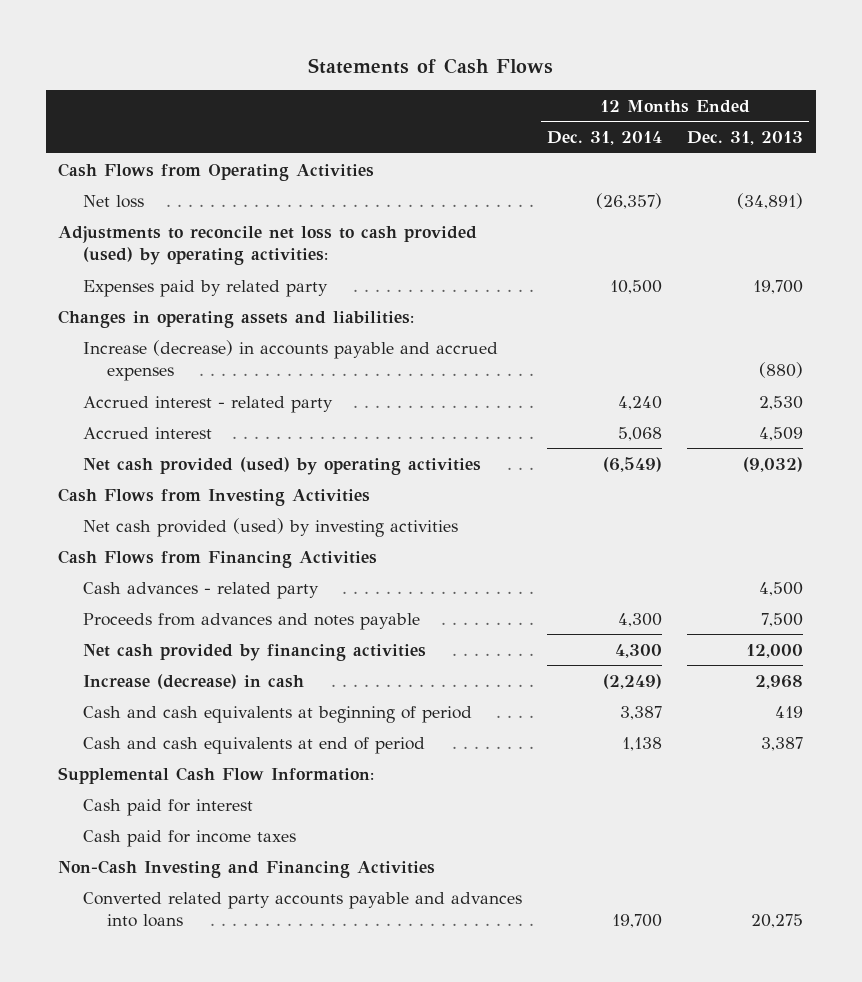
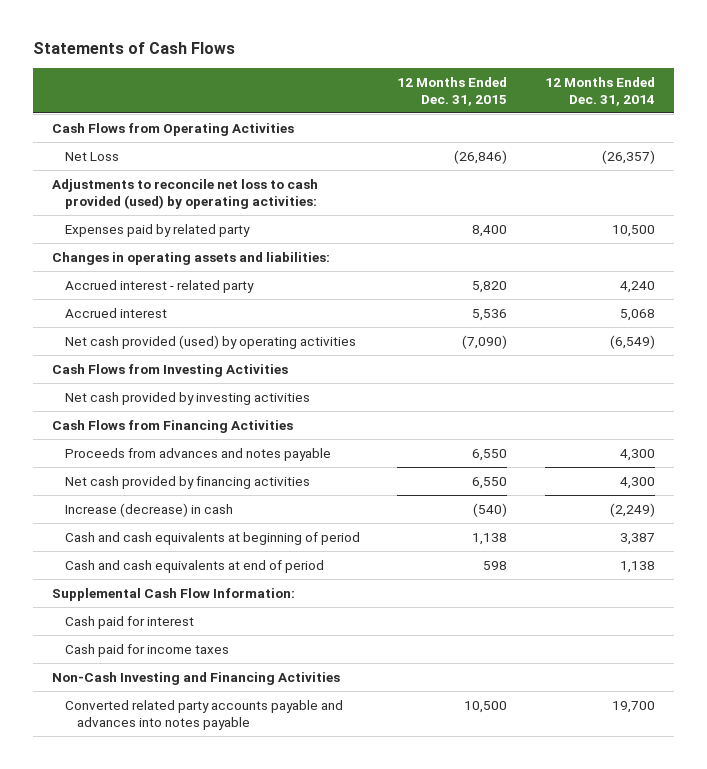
[687,131,804,146] Dec. 31, 2013 -> none
none -> [397,76,508,106] 12 Months Ended Dec. 31, 2015
[82,194,144,208] Net loss -> [64,151,119,161] Net Loss
[82,339,498,381] Increase (decrease) in accounts payable and accrued expenses -> none
[82,517,458,537] Net cash provided (used) by investing activities -> [64,391,310,405] Net cash provided by investing activities
[82,581,319,599] Cash advances - related party -> none
[82,891,522,927] Converted related party accounts payable and advances into loans -> [64,699,343,730] Converted related party accounts payable and advances into notes payable

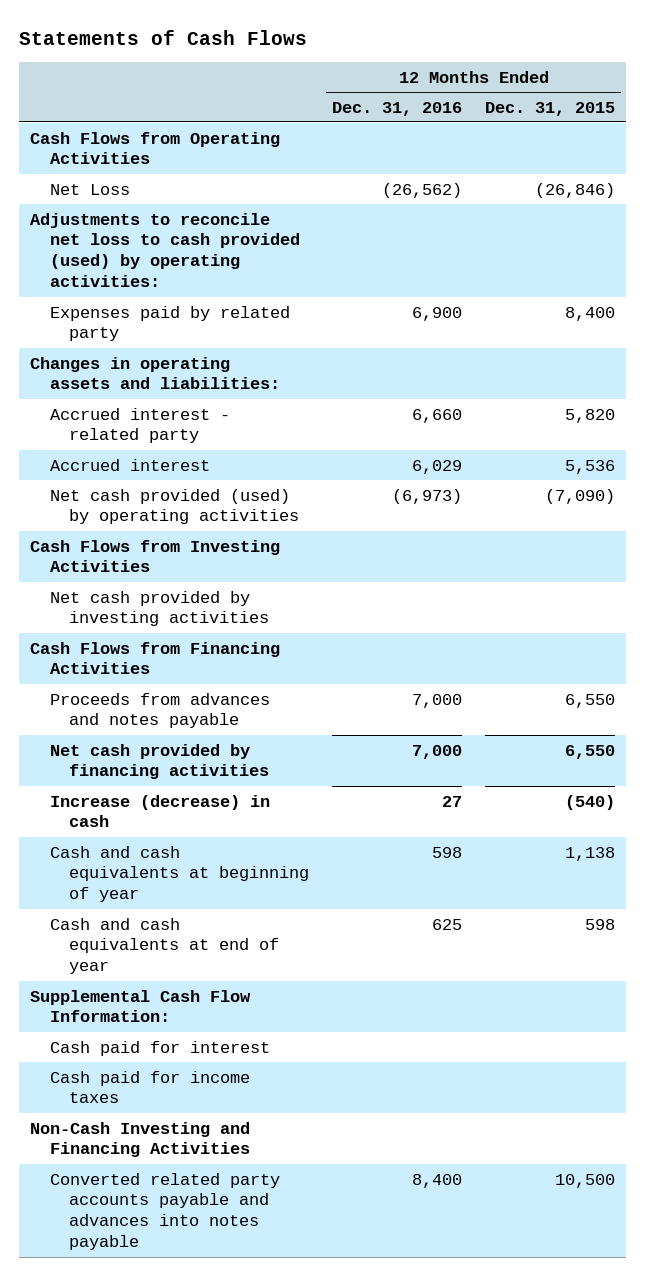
[545,76,656,106] 12 Months Ended Dec. 31, 2014 -> none
none -> [332,101,463,116] Dec. 31, 2016
[64,531,360,545] Cash and cash equivalents at beginning of period -> [49,845,310,903] Cash and cash equivalents at beginning of year
[64,559,324,573] Cash and cash equivalents at end of period -> [49,917,280,975] Cash and cash equivalents at end of year

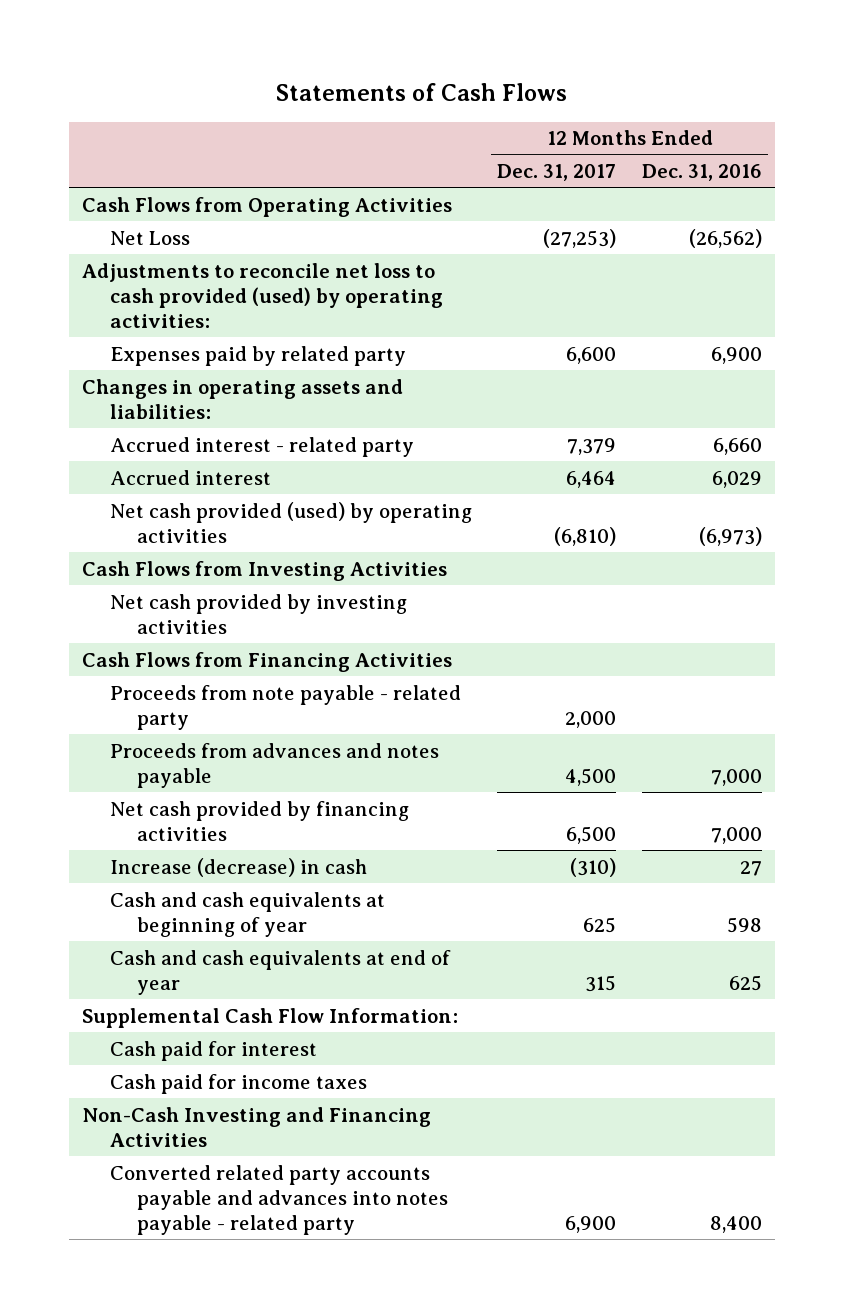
[485,101,616,116] Dec. 31, 2015 -> none
none -> [497,164,617,182] Dec. 31, 2017
none -> [109,684,461,730] Proceeds from note payable - related party
[49,1172,280,1251] Converted related party accounts payable and advances into notes payable -> [109,1164,449,1235] Converted related party accounts payable and advances into notes payable - related party

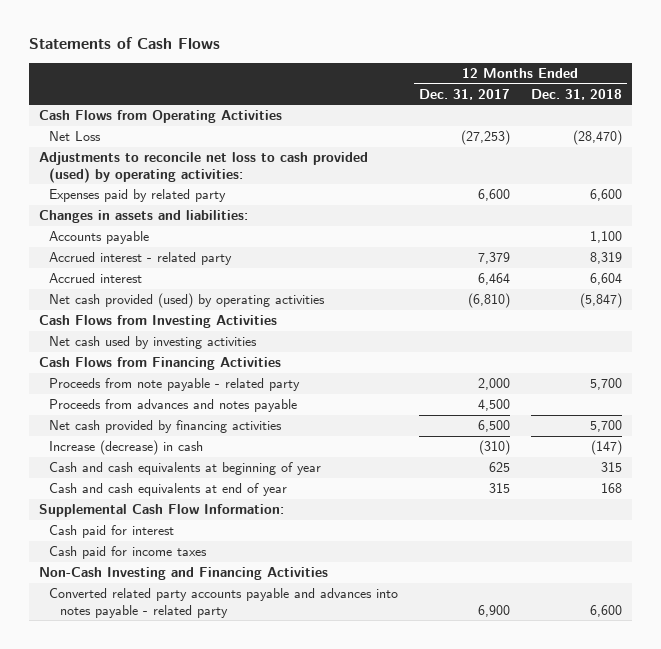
[641,164,762,182] Dec. 31, 2016 -> none
none -> [530,88,622,100] Dec. 31, 2018
[81,378,403,419] Changes in operating assets and liabilities: -> [39,210,249,224] Changes in assets and liabilities:
none -> [49,231,150,245] Accounts payable
[109,593,407,634] Net cash provided by investing activities -> [49,336,258,350] Net cash used by investing activities

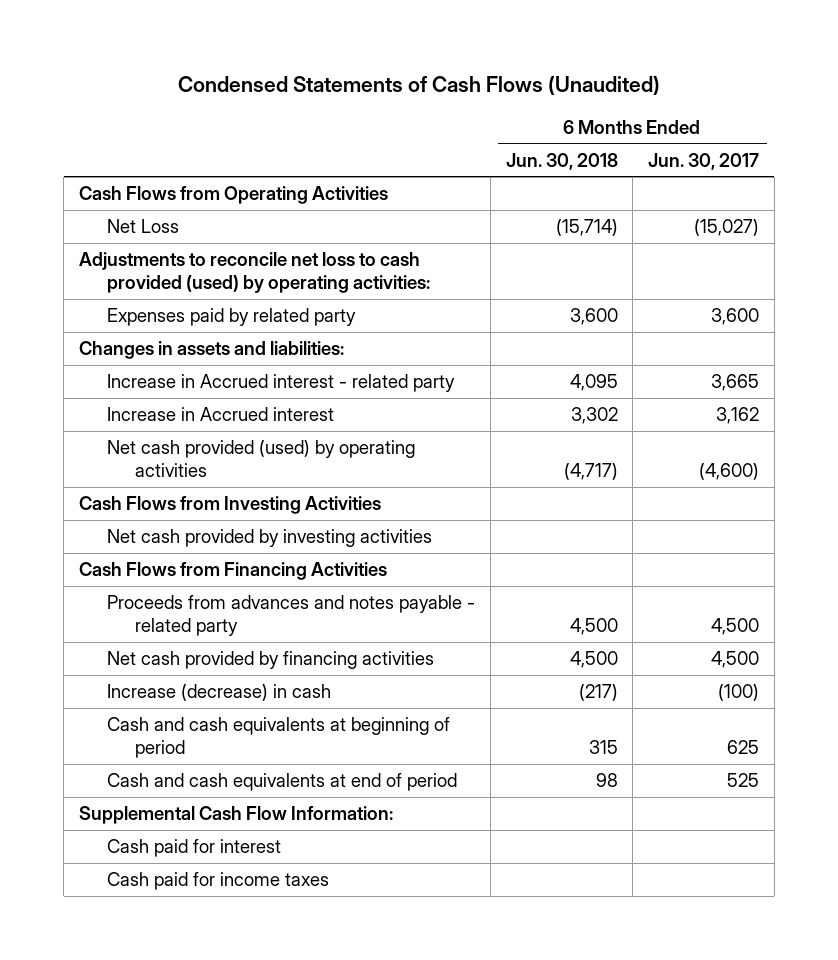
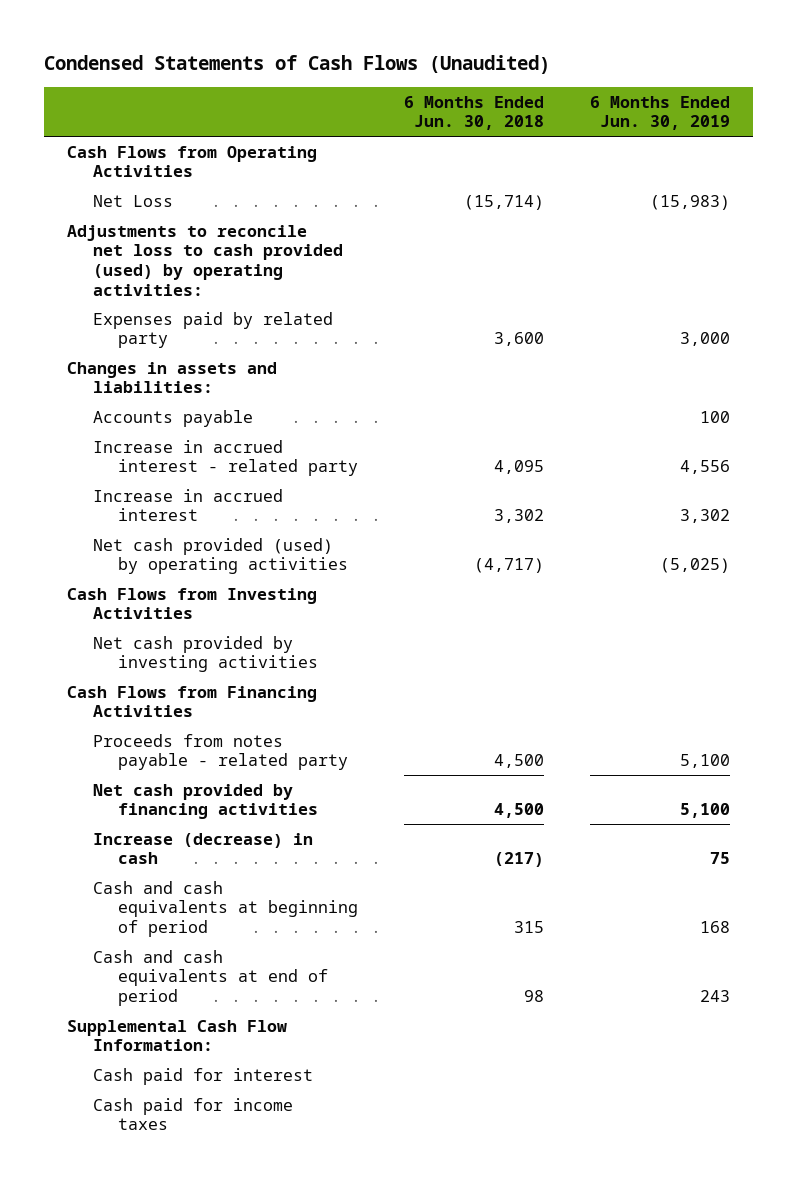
[648,152,760,170] Jun. 30, 2017 -> none
none -> [589,95,730,131] 6 Months Ended Jun. 30, 2019
none -> [92,409,253,427] Accounts payable
[107,374,456,393] Increase in Accrued interest - related party -> [92,439,359,477] Increase in accrued interest - related party
[107,407,335,422] Increase in Accrued interest -> [92,488,283,522] Increase in accrued interest
[107,595,476,636] Proceeds from advances and notes payable - related party -> [92,733,349,771] Proceeds from notes payable - related party

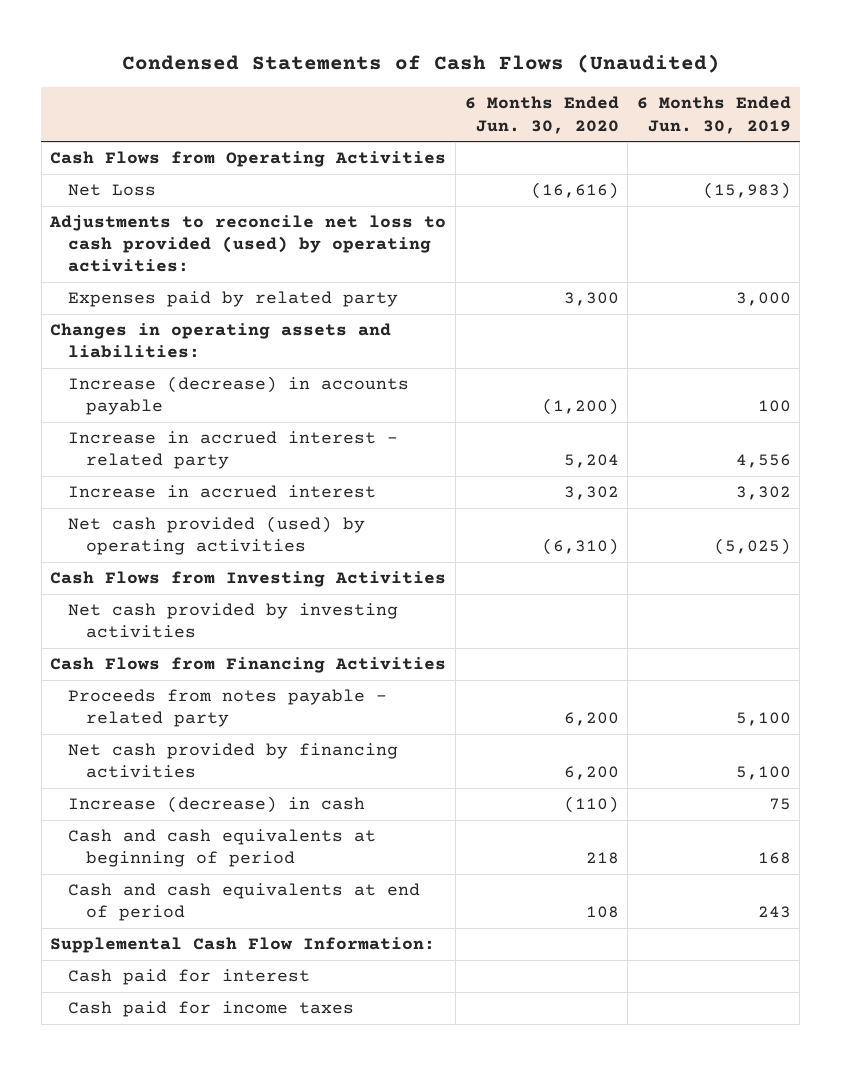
[404,95,545,131] 6 Months Ended Jun. 30, 2018 -> none
none -> [464,96,619,134] 6 Months Ended Jun. 30, 2020
[67,361,278,394] Changes in assets and liabilities: -> [50,323,392,359] Changes in operating assets and liabilities:
[92,409,253,427] Accounts payable -> [68,376,410,416] Increase (decrease) in accounts payable

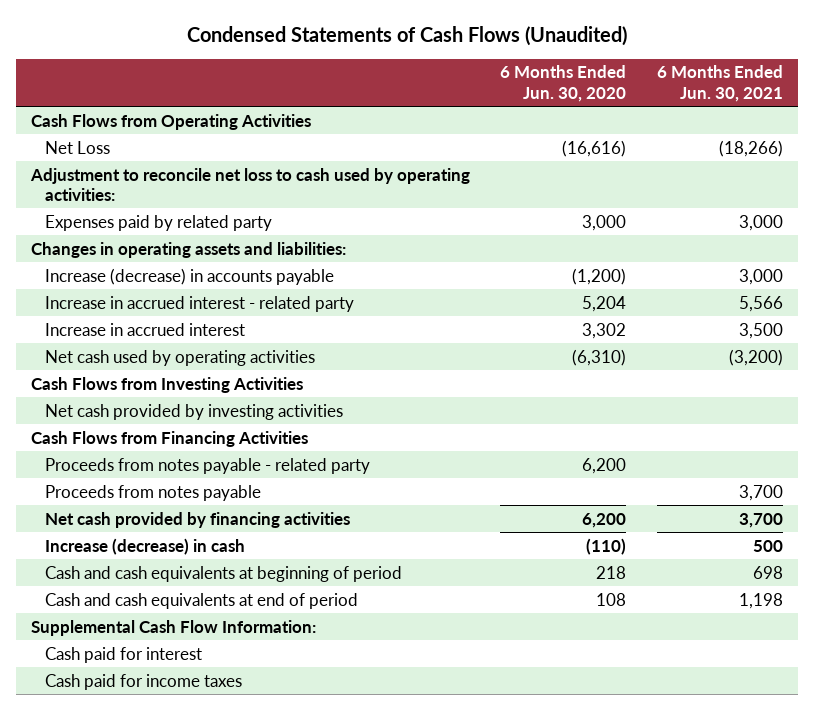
[636,96,791,134] 6 Months Ended Jun. 30, 2019 -> none
none -> [656,65,783,102] 6 Months Ended Jun. 30, 2021
[49,215,447,273] Adjustments to reconcile net loss to cash provided (used) by operating activities: -> [29,167,470,202] Adjustment to reconcile net loss to cash used by operating activities:
[563,292,619,307] 3,300 -> [582,214,627,231] 3,000
[68,516,366,556] Net cash provided (used) by operating activities -> [45,349,316,366] Net cash used by operating activities
none -> [45,484,262,501] Proceeds from notes payable

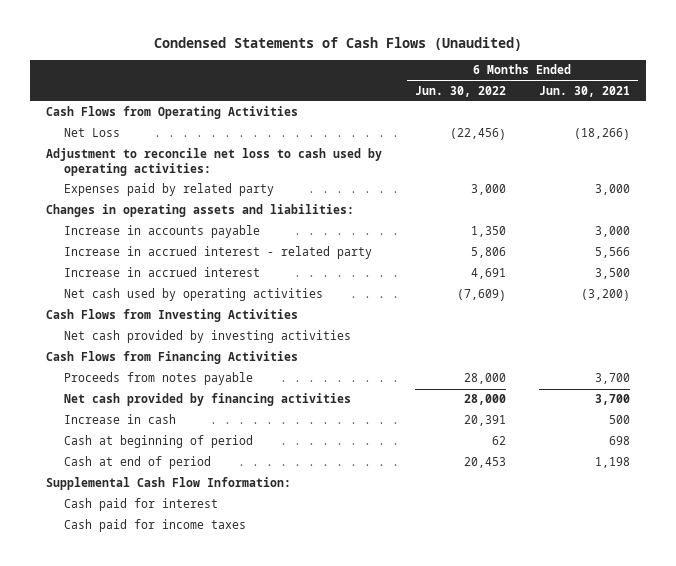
[500,65,627,102] 6 Months Ended Jun. 30, 2020 -> none
none -> [414,85,506,97] Jun. 30, 2022
[45,267,335,285] Increase (decrease) in accounts payable -> [64,225,261,239] Increase in accounts payable
[45,457,371,474] Proceeds from notes payable - related party -> none
[45,537,246,555] Increase (decrease) in cash -> [64,414,177,425] Increase in cash
[45,565,403,582] Cash and cash equivalents at beginning of period -> [64,435,254,449] Cash at beginning of period
[45,592,359,609] Cash and cash equivalents at end of period -> [64,456,212,470] Cash at end of period

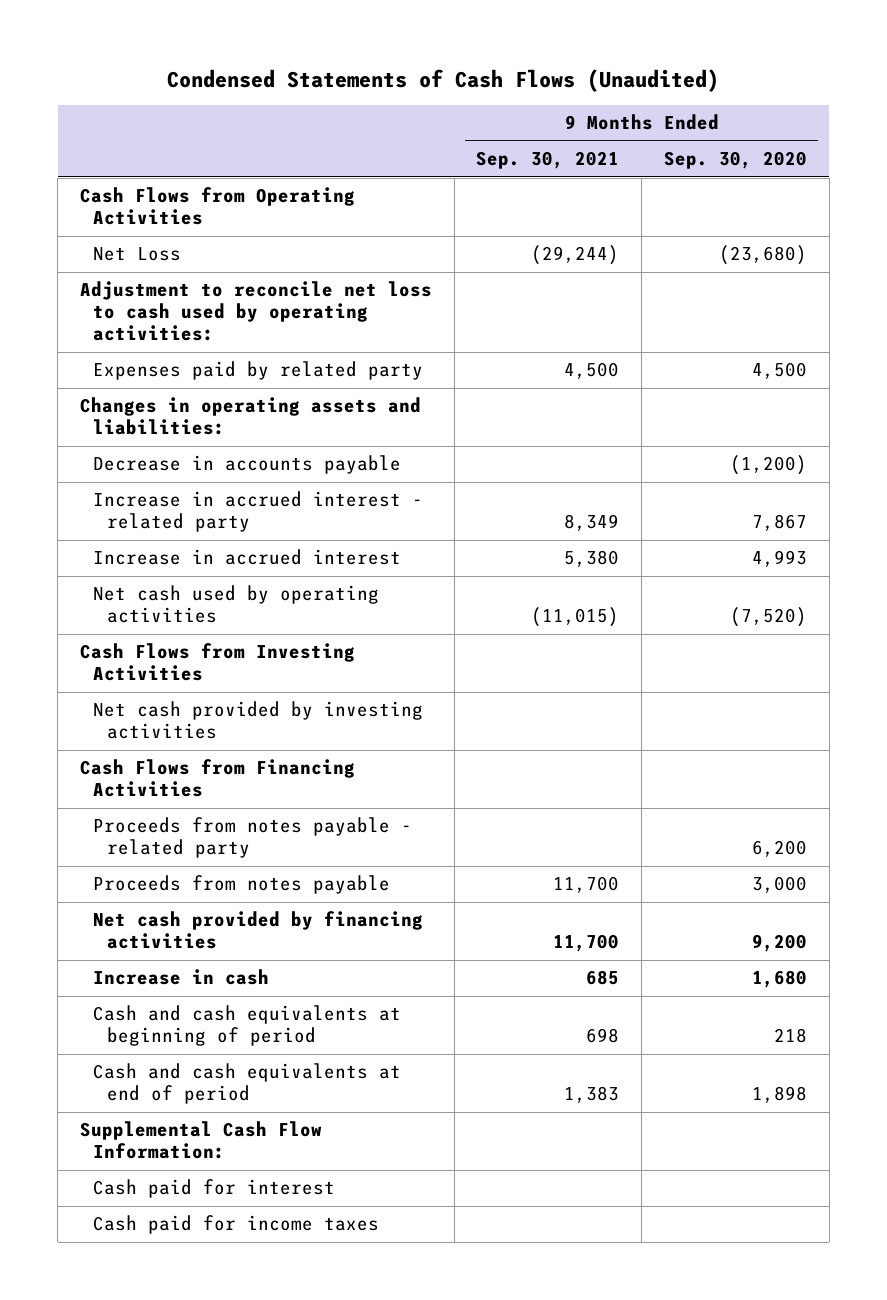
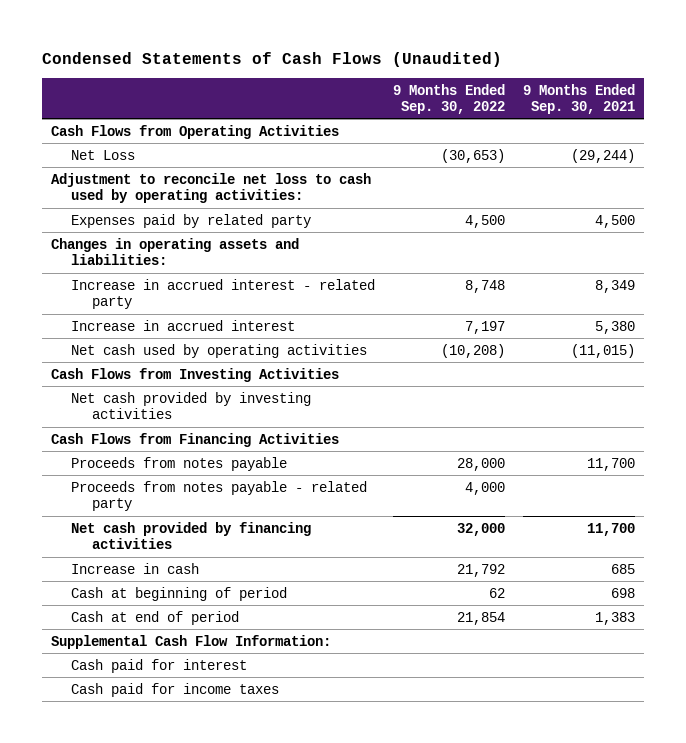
[663,151,807,170] Sep. 30, 2020 -> none
none -> [393,83,506,114] 9 Months Ended Sep. 30, 2022
[93,455,402,475] Decrease in accounts payable -> none
[93,817,413,859] Proceeds from notes payable - related party -> [71,480,368,512] Proceeds from notes payable - related party
[93,1005,402,1047] Cash and cash equivalents at beginning of period -> [71,586,288,601] Cash at beginning of period
[93,1063,402,1105] Cash and cash equivalents at end of period -> [71,610,240,625] Cash at end of period

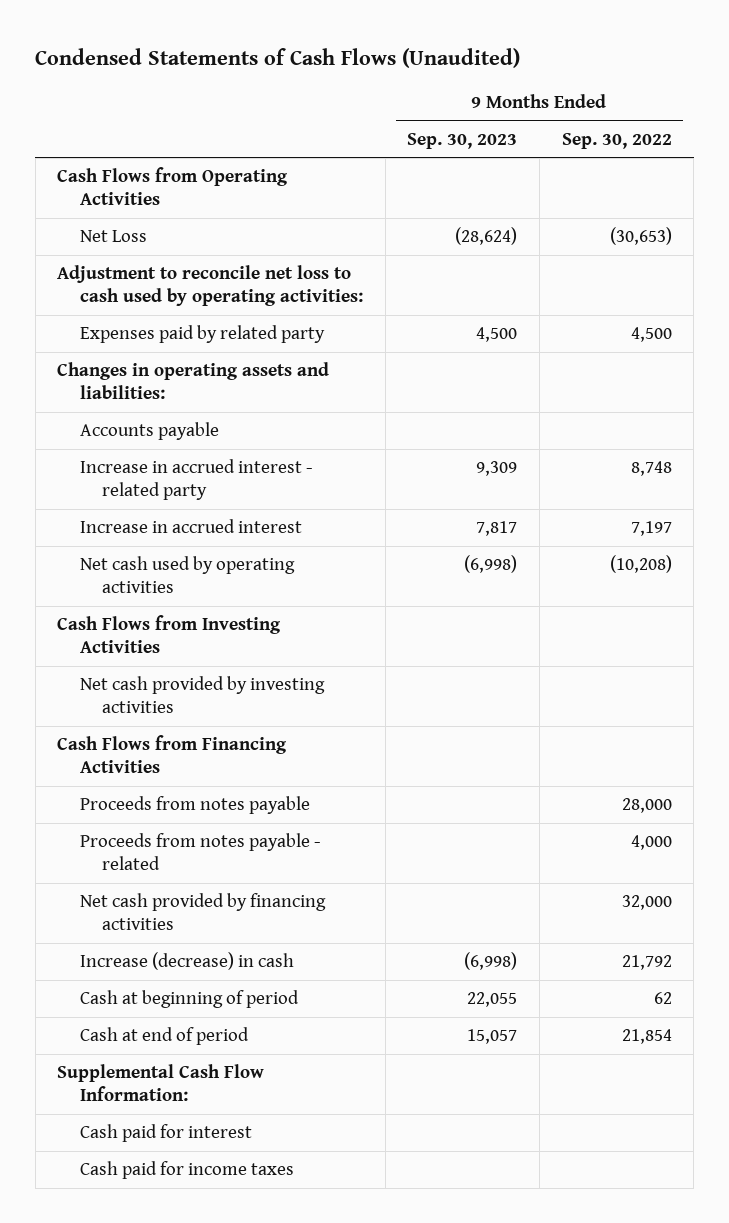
[523,83,636,114] 9 Months Ended Sep. 30, 2021 -> none
none -> [407,133,518,150] Sep. 30, 2023
none -> [79,422,219,441] Accounts payable
[71,480,368,512] Proceeds from notes payable - related party -> [79,833,321,871] Proceeds from notes payable - related
[71,562,200,574] Increase in cash -> [79,952,294,971] Increase (decrease) in cash

